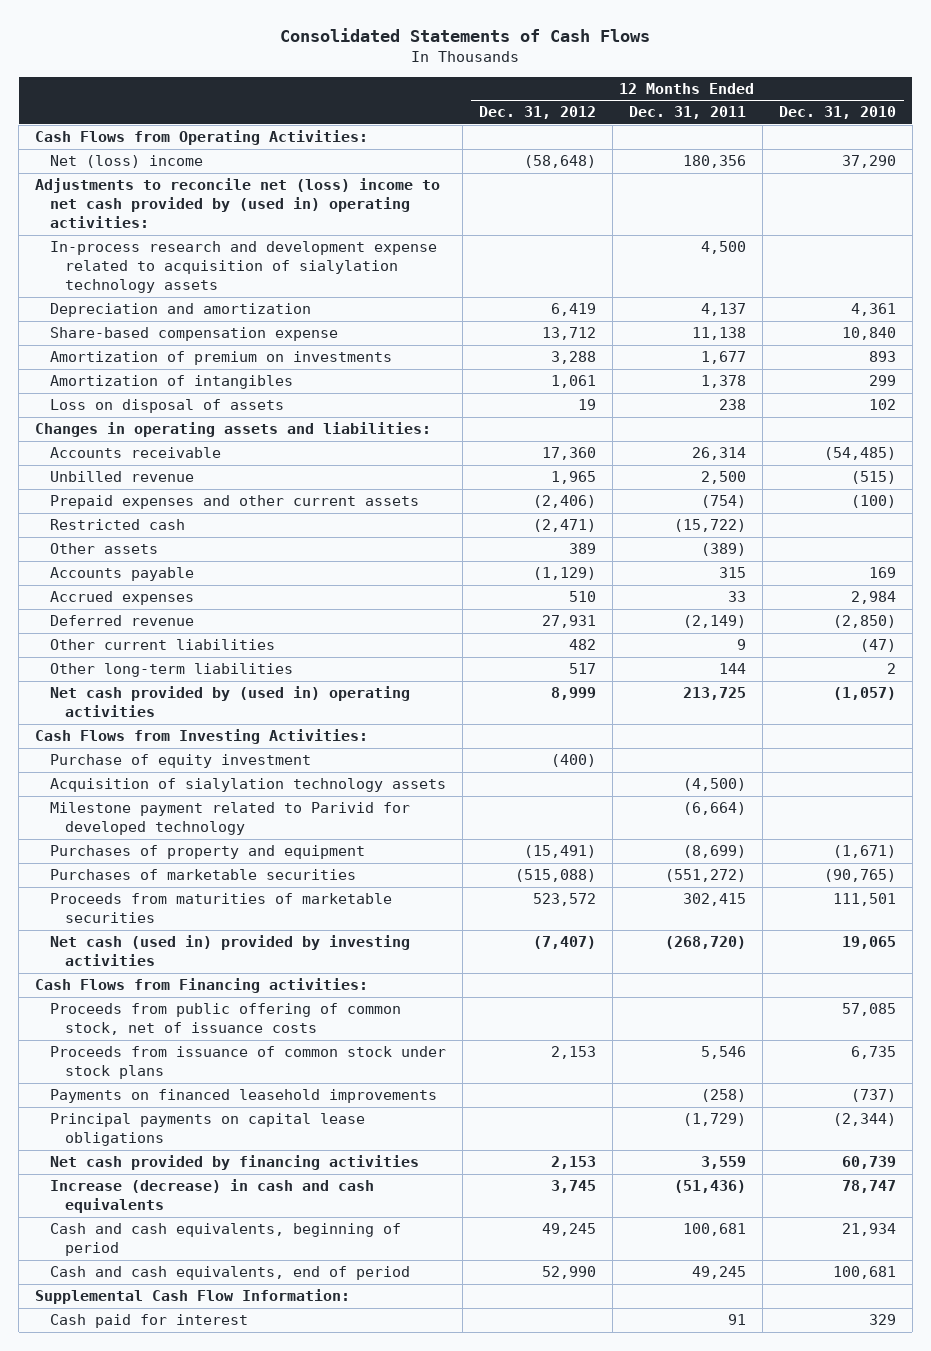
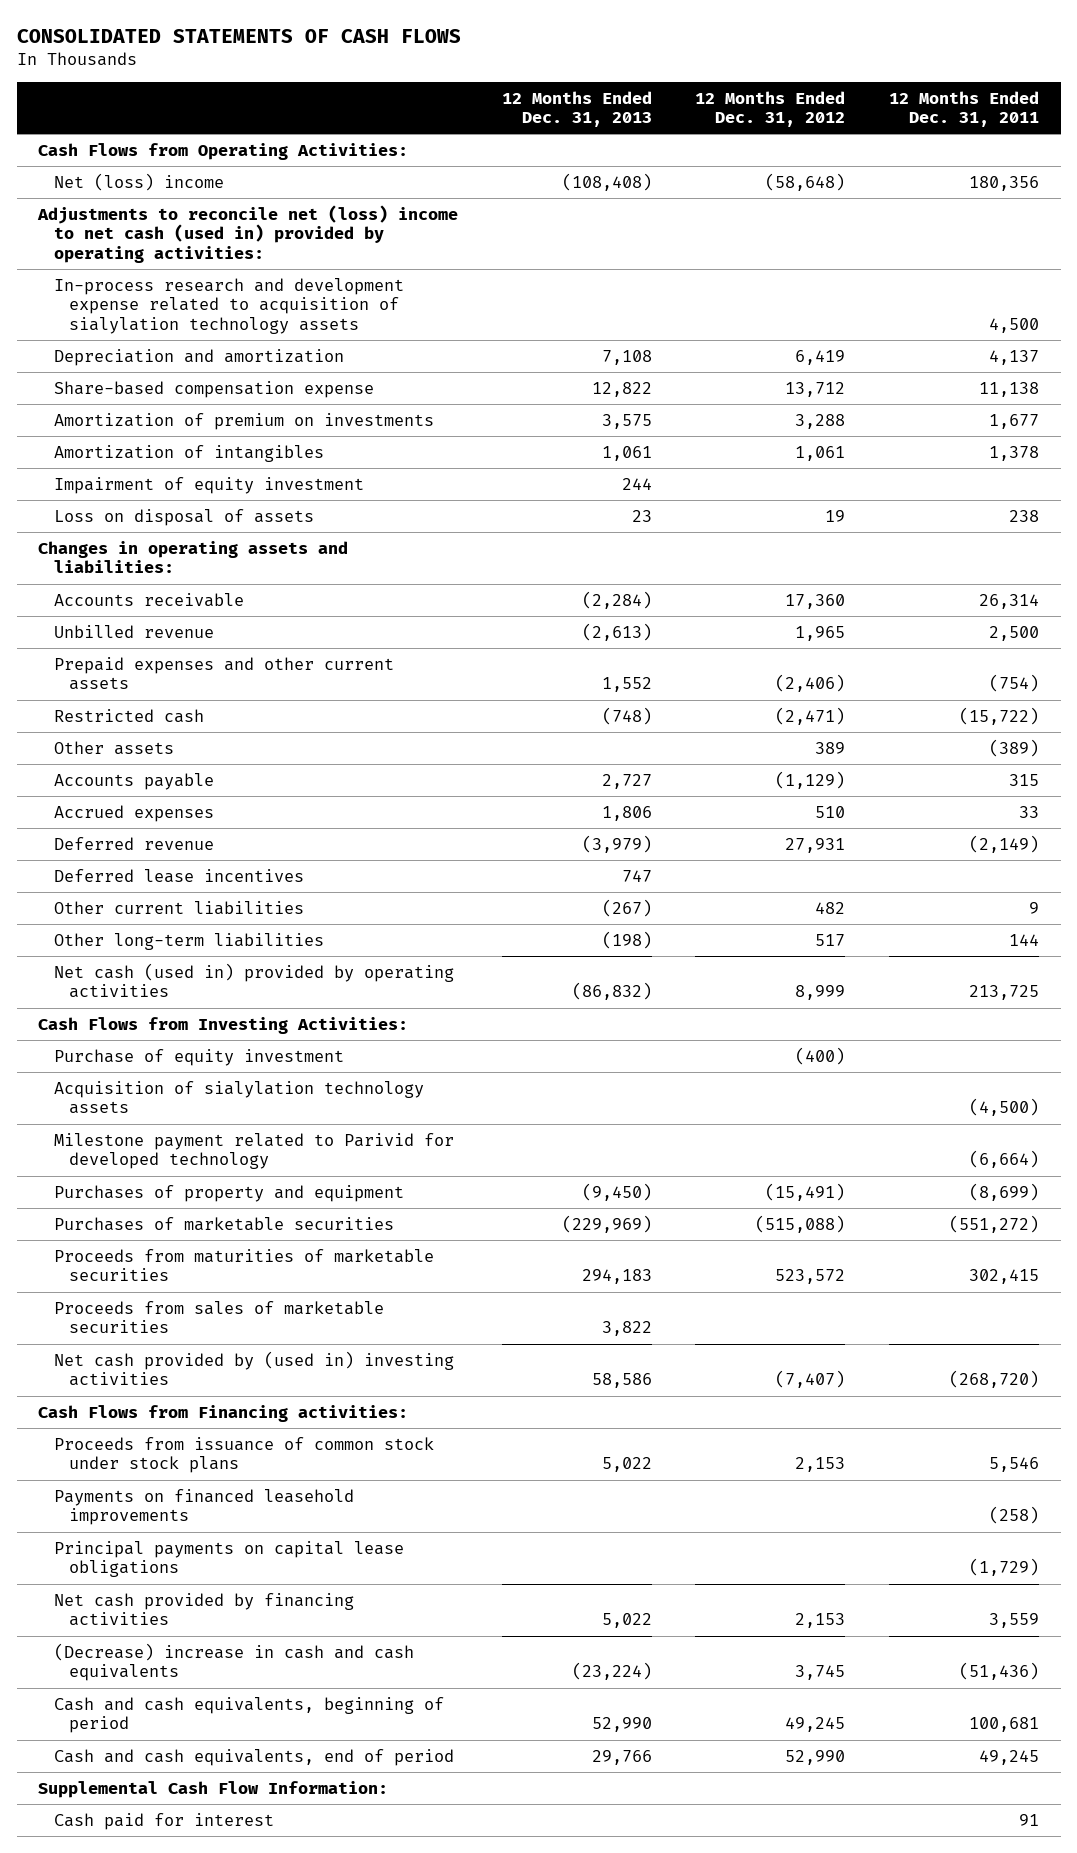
[280,27,651,42] Consolidated Statements of Cash Flows -> [16,28,461,43] CONSOLIDATED STATEMENTS OF CASH FLOWS
[778,106,896,120] Dec. 31, 2010 -> none
none -> [501,90,652,128] 12 Months Ended Dec. 31, 2013
[35,178,441,229] Adjustments to reconcile net (loss) income to net cash provided by (used in) operating activities: -> [37,204,459,263] Adjustments to reconcile net (loss) income to net cash (used in) provided by operating activities:
none -> [53,476,364,494] Impairment of equity investment
none -> [53,868,304,883] Deferred lease incentives
[49,686,410,718] Net cash provided by (used in) operating activities -> [53,962,454,999] Net cash (used in) provided by operating activities
none -> [53,1300,384,1334] Proceeds from sales of marketable securities
[49,935,410,967] Net cash (used in) provided by investing activities -> [53,1350,454,1387] Net cash provided by (used in) investing activities
[49,1003,401,1036] Proceeds from public offering of common stock, net of issuance costs -> none
[49,1179,374,1214] Increase (decrease) in cash and cash equivalents -> [53,1642,414,1682] (Decrease) increase in cash and cash equivalents

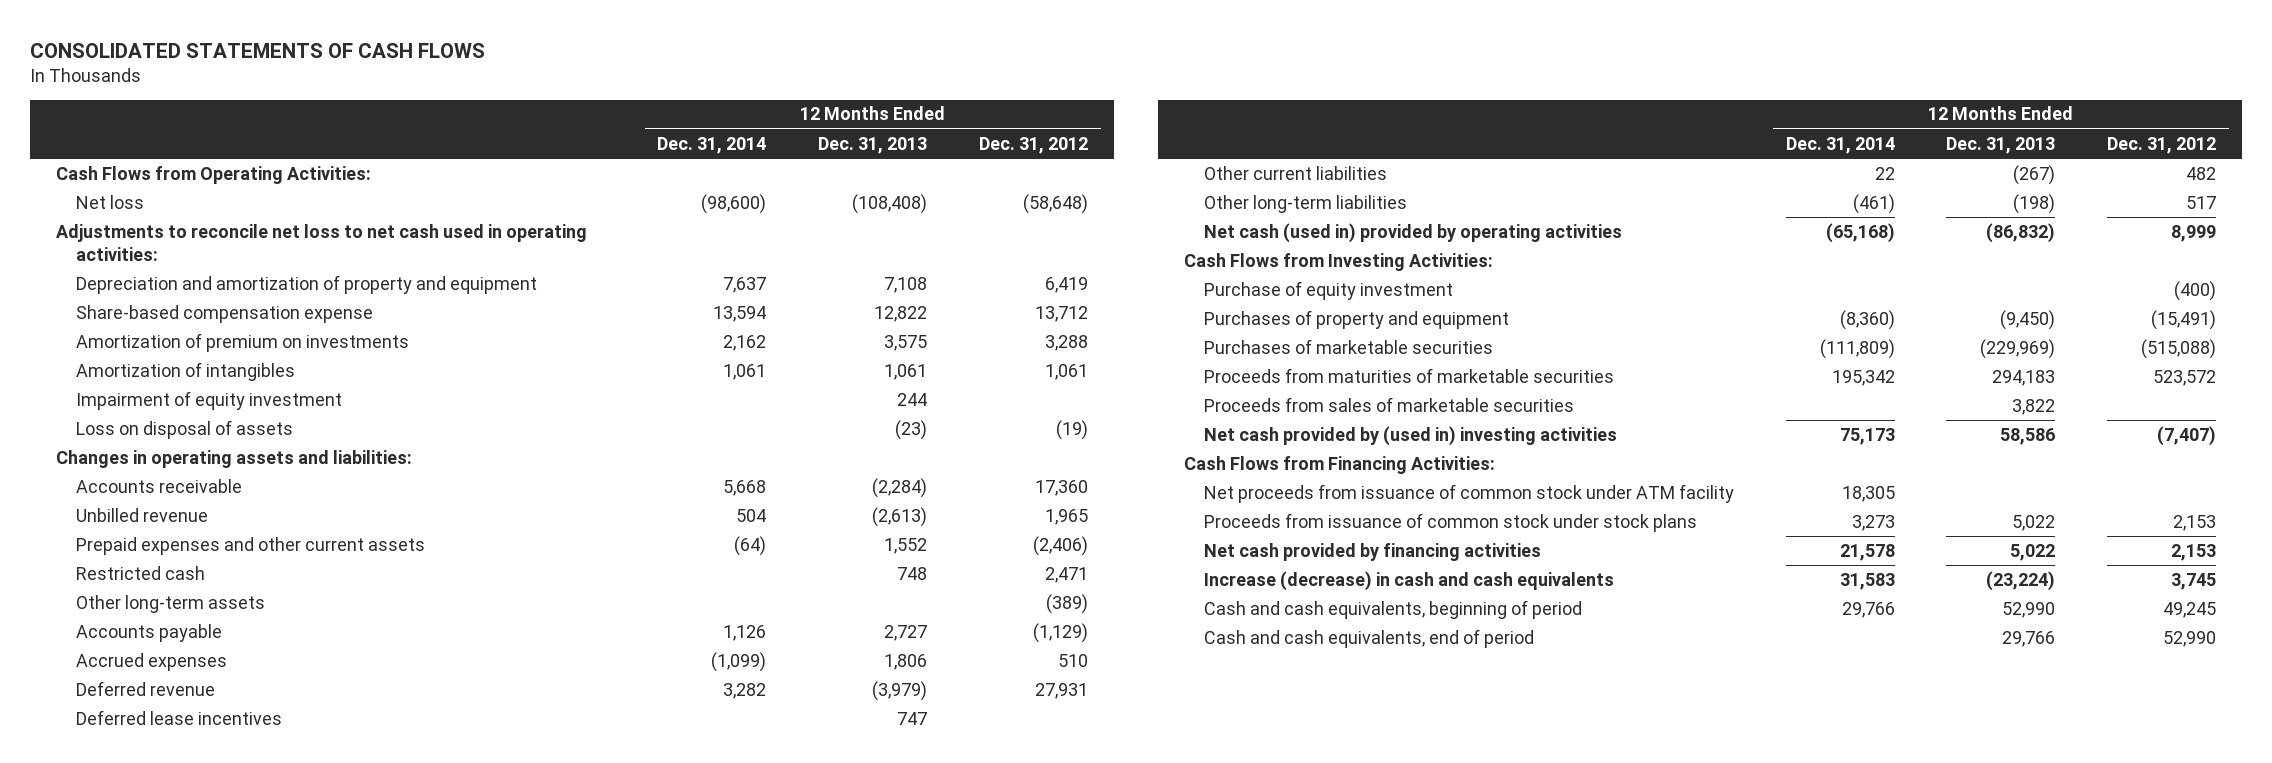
[888,90,1039,128] 12 Months Ended Dec. 31, 2011 -> none
none -> [657,136,767,154] Dec. 31, 2014
[53,277,404,334] In-process research and development expense related to acquisition of sialylation technology assets -> none
[53,172,224,191] Net (loss) income -> [75,194,144,209] Net loss
[37,204,459,263] Adjustments to reconcile net (loss) income to net cash (used in) provided by operating activities: -> [55,223,587,261] Adjustments to reconcile net loss to net cash used in operating activities:
[53,348,344,366] Depreciation and amortization -> [75,274,537,294] Depreciation and amortization of property and equipment
[631,509,652,522] 23 -> [895,419,928,440] (23)
[825,509,846,522] 19 -> [1055,419,1088,440] (19)
[601,706,652,725] (748) -> [897,566,928,580] 748
[775,706,846,725] (2,471) -> [1044,566,1088,583] 2,471
[53,740,174,755] Other assets -> [75,594,265,613] Other long-term assets
[815,741,846,754] 389 -> [1045,593,1088,614] (389)
[53,1080,424,1115] Acquisition of sialylation technology assets -> none
[53,1132,454,1170] Milestone payment related to Parivid for developed technology -> none
[38,1404,409,1422] Cash Flows from Financing activities: -> [1184,455,1496,474] Cash Flows from Financing Activities:
none -> [1204,483,1735,503] Net proceeds from issuance of common stock under ATM facility
[53,1488,354,1526] Payments on financed leasehold improvements -> none
[53,1540,404,1578] Principal payments on capital lease obligations -> none
[53,1642,414,1682] (Decrease) increase in cash and cash equivalents -> [1204,570,1615,591] Increase (decrease) in cash and cash equivalents
[38,1780,389,1798] Supplemental Cash Flow Information: -> none
[53,1812,274,1830] Cash paid for interest -> none

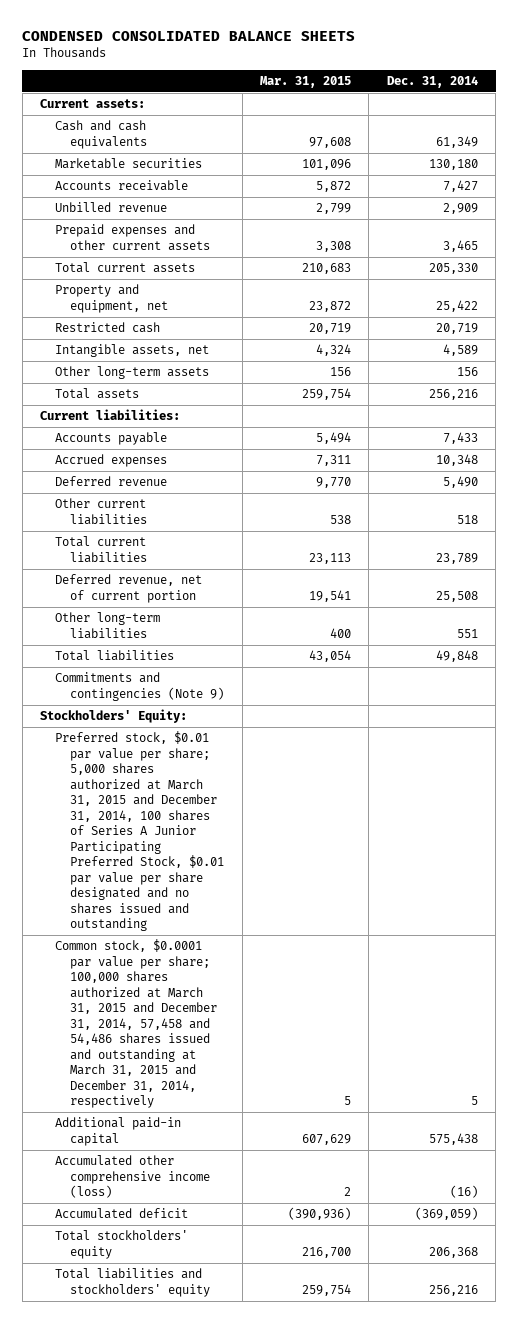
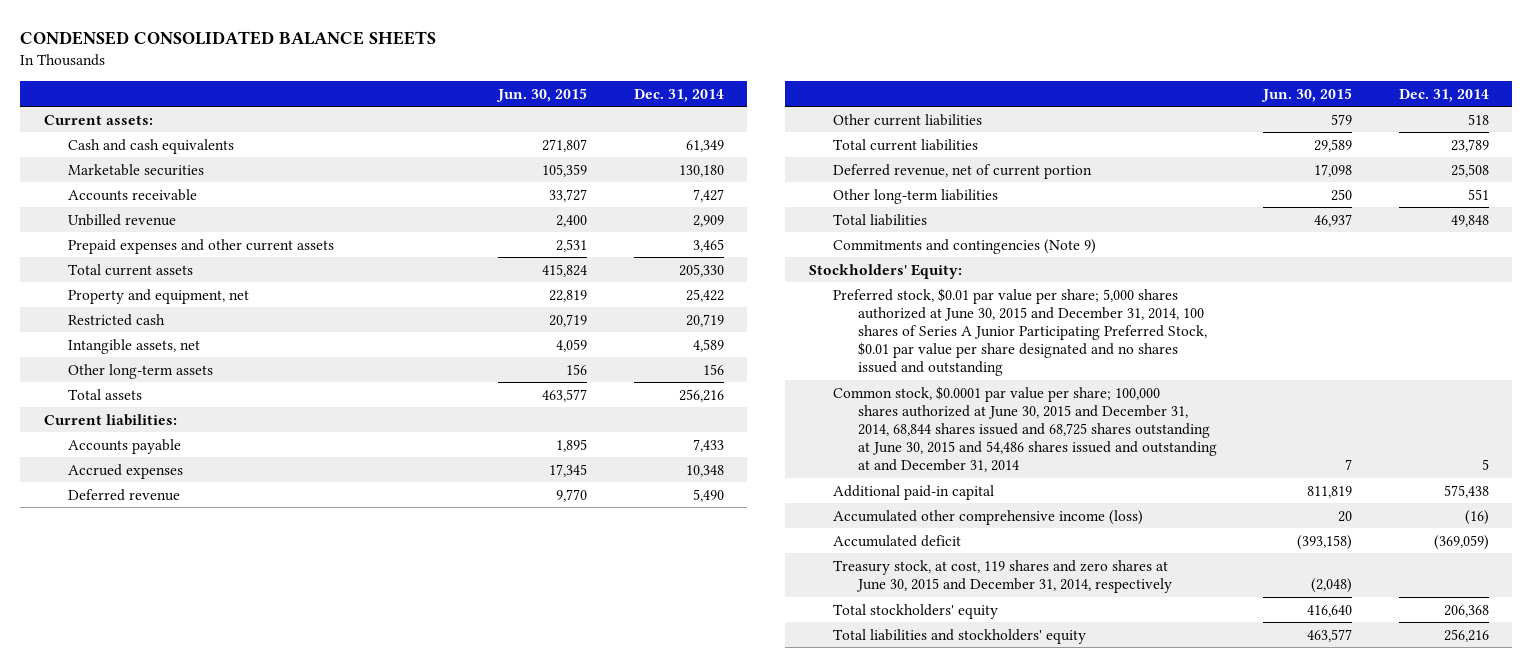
[259,75,351,88] Mar. 31, 2015 -> none
none -> [496,87,588,102] Jun. 30, 2015
[55,731,225,932] Preferred stock, $0.01 par value per share; 5,000 shares authorized at March 31, 2015 and December 31, 2014, 100 shares of Series A Junior Participating Preferred Stock, $0.01 par value per share designated and no shares issued and outstanding -> [833,287,1208,377] Preferred stock, $0.01 par value per share; 5,000 shares authorized at June 30, 2015 and December 31, 2014, 100 shares of Series A Junior Participating Preferred Stock, $0.01 par value per share designated and no shares issued and outstanding
[55,939,218,1109] Common stock, $0.0001 par value per share; 100,000 shares authorized at March 31, 2015 and December 31, 2014, 57,458 and 54,486 shares issued and outstanding at March 31, 2015 and December 31, 2014, respectively -> [833,385,1218,473] Common stock, $0.0001 par value per share; 100,000 shares authorized at June 30, 2015 and December 31, 2014, 68,844 shares issued and 68,725 shares outstanding at June 30, 2015 and 54,486 shares issued and outstanding at and December 31, 2014
none -> [833,559,1173,593] Treasury stock, at cost, 119 shares and zero shares at June 30, 2015 and December 31, 2014, respectively

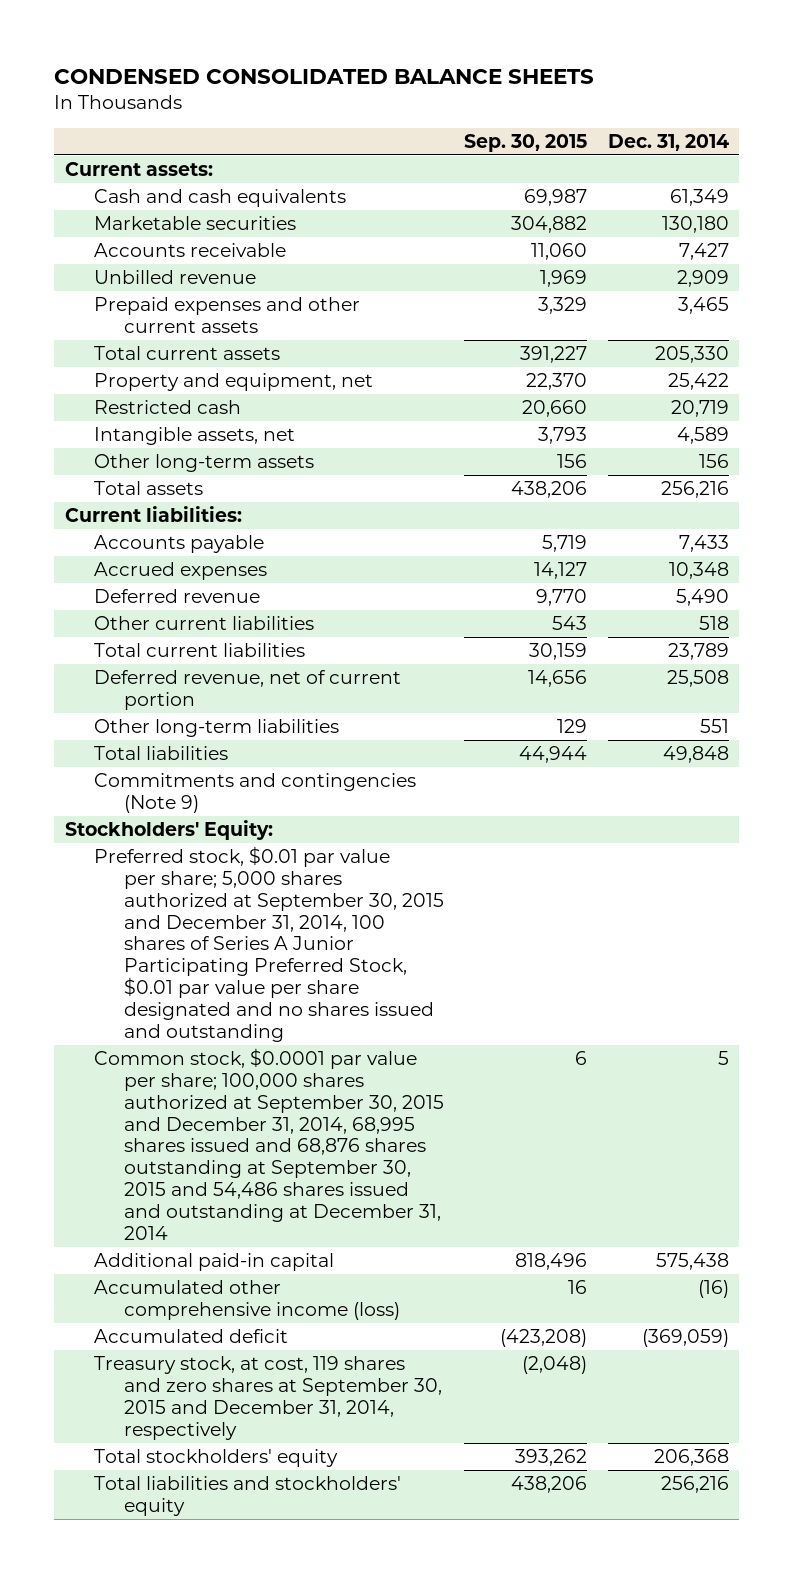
[496,87,588,102] Jun. 30, 2015 -> none
none -> [464,133,588,152] Sep. 30, 2015
[833,287,1208,377] Preferred stock, $0.01 par value per share; 5,000 shares authorized at June 30, 2015 and December 31, 2014, 100 shares of Series A Junior Participating Preferred Stock, $0.01 par value per share designated and no shares issued and outstanding -> [94,846,445,1042] Preferred stock, $0.01 par value per share; 5,000 shares authorized at September 30, 2015 and December 31, 2014, 100 shares of Series A Junior Participating Preferred Stock, $0.01 par value per share designated and no shares issued and outstanding
[833,385,1218,473] Common stock, $0.0001 par value per share; 100,000 shares authorized at June 30, 2015 and December 31, 2014, 68,844 shares issued and 68,725 shares outstanding at June 30, 2015 and 54,486 shares issued and outstanding at and December 31, 2014 -> [94,1048,445,1240] Common stock, $0.0001 par value per share; 100,000 shares authorized at September 30, 2015 and December 31, 2014, 68,995 shares issued and 68,876 shares outstanding at September 30, 2015 and 54,486 shares issued and outstanding at December 31, 2014
[833,559,1173,593] Treasury stock, at cost, 119 shares and zero shares at June 30, 2015 and December 31, 2014, respectively -> [94,1356,443,1440] Treasury stock, at cost, 119 shares and zero shares at September 30, 2015 and December 31, 2014, respectively

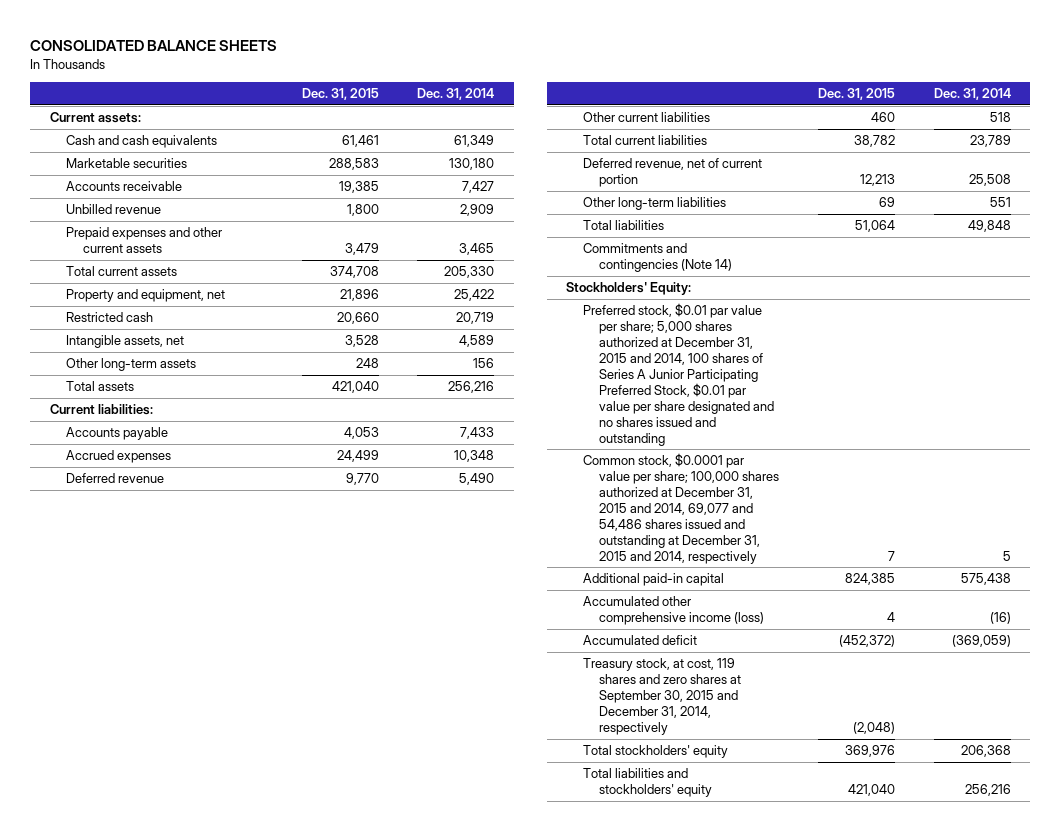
[54,68,595,84] CONDENSED CONSOLIDATED BALANCE SHEETS -> [30,39,278,51] CONSOLIDATED BALANCE SHEETS
[464,133,588,152] Sep. 30, 2015 -> none
none -> [301,88,379,101] Dec. 31, 2015
[94,773,417,813] Commitments and contingencies (Note 9) -> [582,243,733,273] Commitments and contingencies (Note 14)
[94,846,445,1042] Preferred stock, $0.01 par value per share; 5,000 shares authorized at September 30, 2015 and December 31, 2014, 100 shares of Series A Junior Participating Preferred Stock, $0.01 par value per share designated and no shares issued and outstanding -> [582,303,775,446] Preferred stock, $0.01 par value per share; 5,000 shares authorized at December 31, 2015 and 2014, 100 shares of Series A Junior Participating Preferred Stock, $0.01 par value per share designated and no shares issued and outstanding
[94,1048,445,1240] Common stock, $0.0001 par value per share; 100,000 shares authorized at September 30, 2015 and December 31, 2014, 68,995 shares issued and 68,876 shares outstanding at September 30, 2015 and 54,486 shares issued and outstanding at December 31, 2014 -> [582,453,780,564] Common stock, $0.0001 par value per share; 100,000 shares authorized at December 31, 2015 and 2014, 69,077 and 54,486 shares issued and outstanding at December 31, 2015 and 2014, respectively

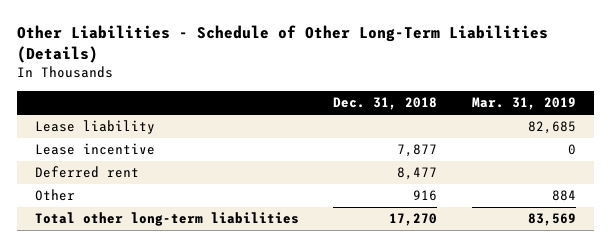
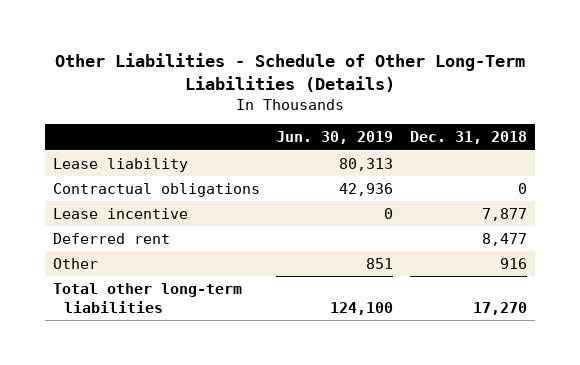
[472,97,577,111] Mar. 31, 2019 -> none
none -> [276,131,394,145] Jun. 30, 2019
none -> [52,182,260,197] Contractual obligations

